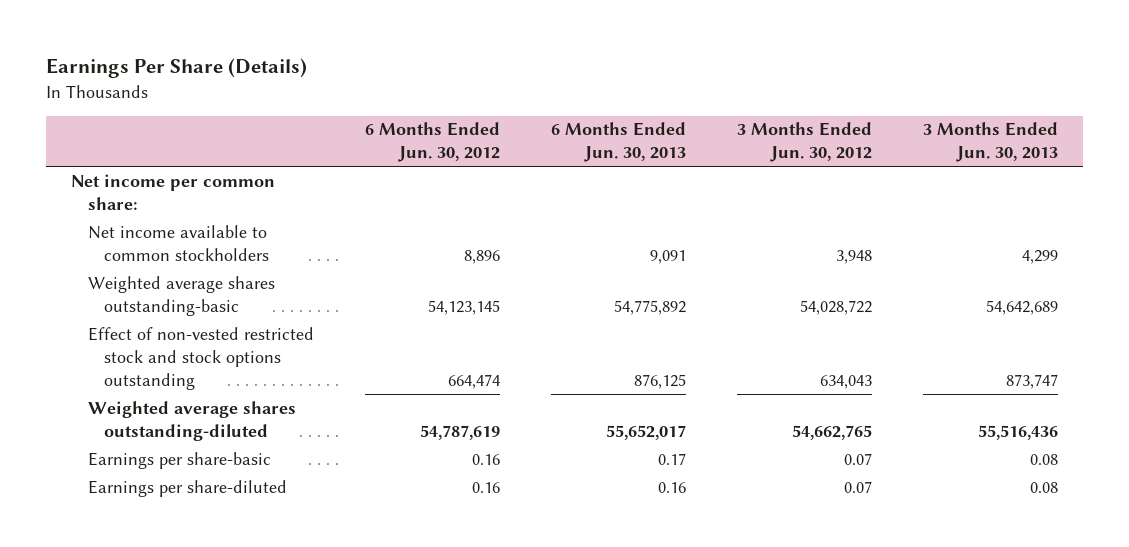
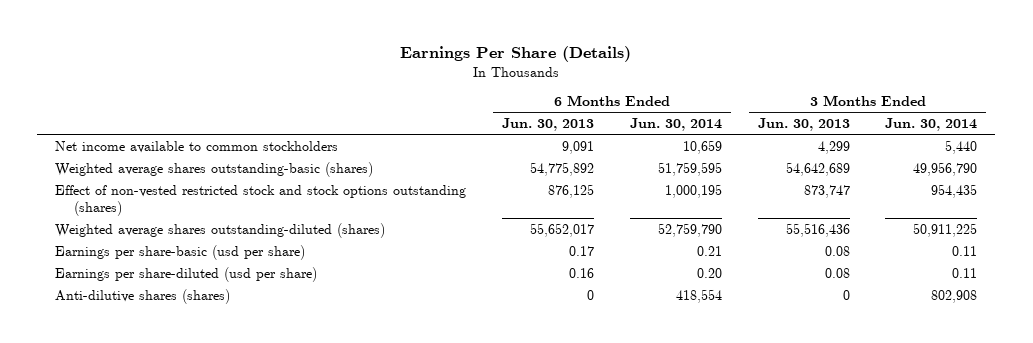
[364,122,500,163] 6 Months Ended Jun. 30, 2012 -> none
[736,122,872,163] 3 Months Ended Jun. 30, 2012 -> none
none -> [629,117,722,131] Jun. 30, 2014
none -> [885,117,978,131] Jun. 30, 2014
[71,173,276,210] Net income per common share: -> none
[87,275,275,316] Weighted average shares outstanding-basic -> [55,161,374,177] Weighted average shares outstanding-basic (shares)
[87,326,314,390] Effect of non-vested restricted stock and stock options outstanding -> [55,184,467,216] Effect of non-vested restricted stock and stock options outstanding (shares)
[87,400,296,441] Weighted average shares outstanding-diluted -> [55,222,386,238] Weighted average shares outstanding-diluted (shares)
[87,451,271,469] Earnings per share-basic -> [55,244,306,260] Earnings per share-basic (usd per share)
[87,479,287,497] Earnings per share-diluted -> [55,266,318,282] Earnings per share-diluted (usd per share)
none -> [55,288,231,304] Anti-dilutive shares (shares)

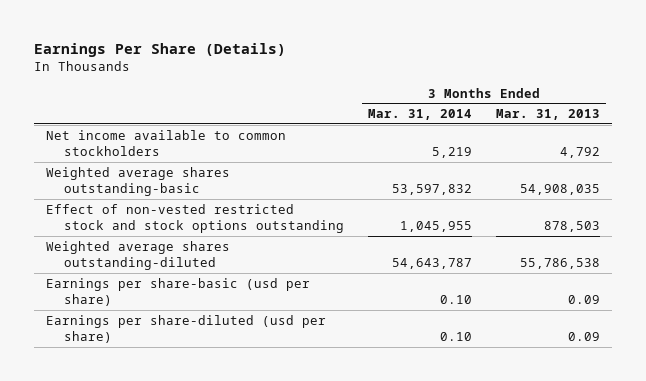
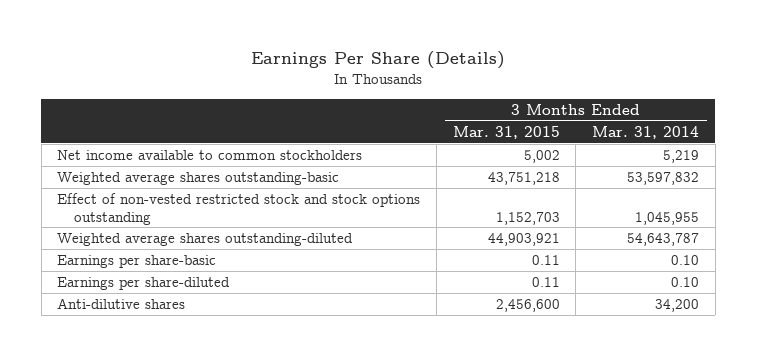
[495,109,600,121] Mar. 31, 2013 -> none
none -> [452,125,560,139] Mar. 31, 2015
[45,277,310,307] Earnings per share-basic (usd per share) -> [57,255,217,269] Earnings per share-basic
[45,314,326,344] Earnings per share-diluted (usd per share) -> [57,277,231,291] Earnings per share-diluted
none -> [57,298,186,310] Anti-dilutive shares

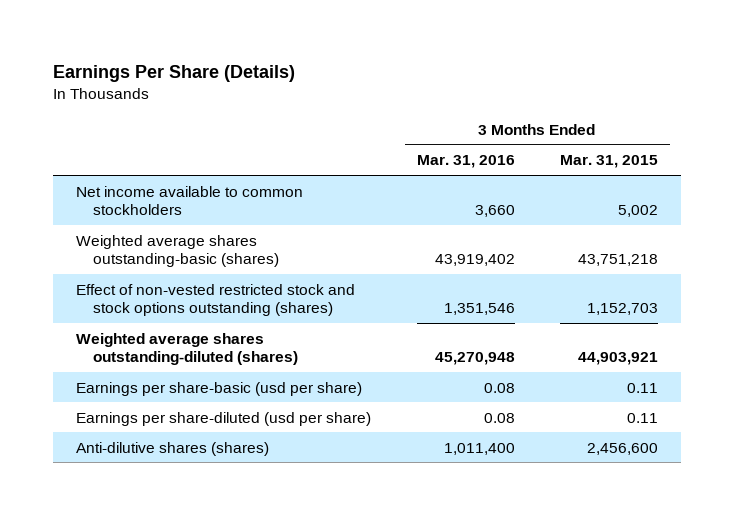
[592,125,700,139] Mar. 31, 2014 -> none
none -> [416,155,515,169] Mar. 31, 2016
[57,172,340,186] Weighted average shares outstanding-basic -> [76,234,280,268] Weighted average shares outstanding-basic (shares)
[57,193,421,225] Effect of non-vested restricted stock and stock options outstanding -> [76,283,356,317] Effect of non-vested restricted stock and stock options outstanding (shares)
[57,233,354,247] Weighted average shares outstanding-diluted -> [76,332,299,366] Weighted average shares outstanding-diluted (shares)
[57,255,217,269] Earnings per share-basic -> [76,381,363,396] Earnings per share-basic (usd per share)
[57,277,231,291] Earnings per share-diluted -> [76,411,372,426] Earnings per share-diluted (usd per share)
[57,298,186,310] Anti-dilutive shares -> [76,441,270,456] Anti-dilutive shares (shares)

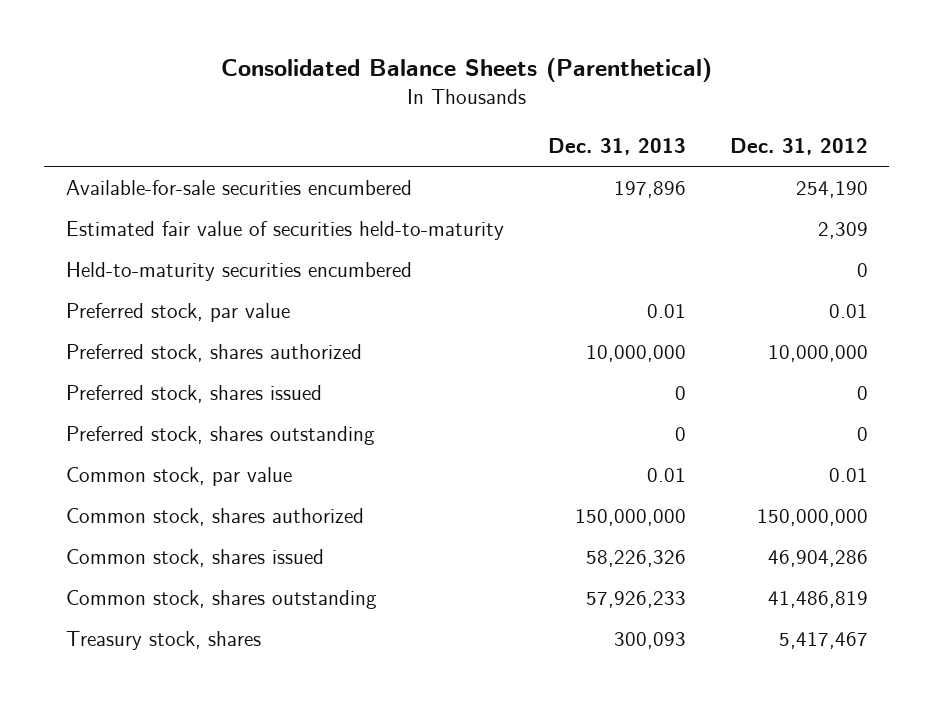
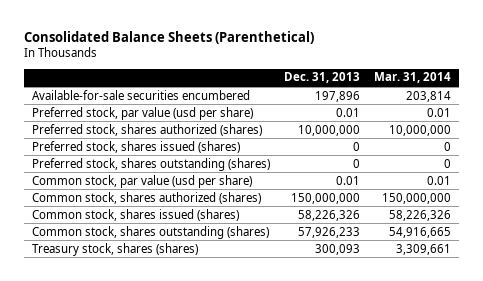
[729,137,868,155] Dec. 31, 2012 -> none
none -> [374,72,452,84] Mar. 31, 2014
[66,220,505,240] Estimated fair value of securities held-to-maturity -> none
[66,261,413,281] Held-to-maturity securities encumbered -> none
[66,302,291,322] Preferred stock, par value -> [31,106,253,120] Preferred stock, par value (usd per share)
[66,343,363,362] Preferred stock, shares authorized -> [31,123,262,136] Preferred stock, shares authorized (shares)
[66,384,323,403] Preferred stock, shares issued -> [31,140,240,153] Preferred stock, shares issued (shares)
[66,425,376,445] Preferred stock, shares outstanding -> [31,157,270,171] Preferred stock, shares outstanding (shares)
[66,466,293,486] Common stock, par value -> [31,174,252,188] Common stock, par value (usd per share)
[66,507,365,526] Common stock, shares authorized -> [31,191,261,204] Common stock, shares authorized (shares)
[66,548,325,567] Common stock, shares issued -> [31,208,239,221] Common stock, shares issued (shares)
[66,589,378,609] Common stock, shares outstanding -> [31,225,269,239] Common stock, shares outstanding (shares)
[66,630,262,650] Treasury stock, shares -> [31,242,198,256] Treasury stock, shares (shares)

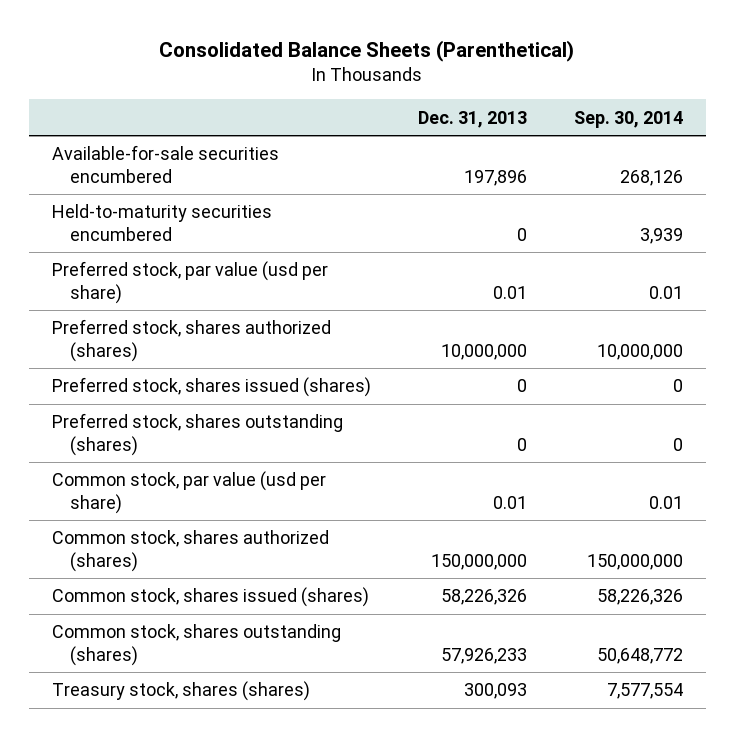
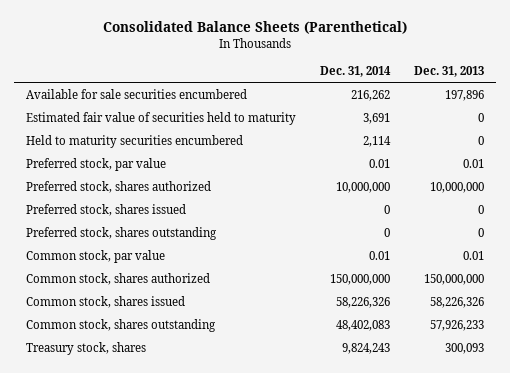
[573,110,683,128] Sep. 30, 2014 -> none
none -> [320,65,392,77] Dec. 31, 2014
[52,145,280,183] Available-for-sale securities encumbered -> [26,88,248,99] Available for sale securities encumbered
none -> [26,111,297,125] Estimated fair value of securities held to maturity
[52,204,273,241] Held-to-maturity securities encumbered -> [26,134,244,148] Held to maturity securities encumbered
[52,261,329,304] Preferred stock, par value (usd per share) -> [26,157,167,171] Preferred stock, par value
[52,319,332,362] Preferred stock, shares authorized (shares) -> [26,180,212,193] Preferred stock, shares authorized
[52,377,372,398] Preferred stock, shares issued (shares) -> [26,203,187,216] Preferred stock, shares issued
[52,413,344,456] Preferred stock, shares outstanding (shares) -> [26,226,218,240] Preferred stock, shares outstanding
[52,471,327,514] Common stock, par value (usd per share) -> [26,249,166,263] Common stock, par value
[52,530,330,572] Common stock, shares authorized (shares) -> [26,272,211,285] Common stock, shares authorized
[52,587,370,608] Common stock, shares issued (shares) -> [26,295,186,308] Common stock, shares issued
[52,624,342,666] Common stock, shares outstanding (shares) -> [26,318,217,332] Common stock, shares outstanding
[52,681,311,702] Treasury stock, shares (shares) -> [26,341,147,355] Treasury stock, shares

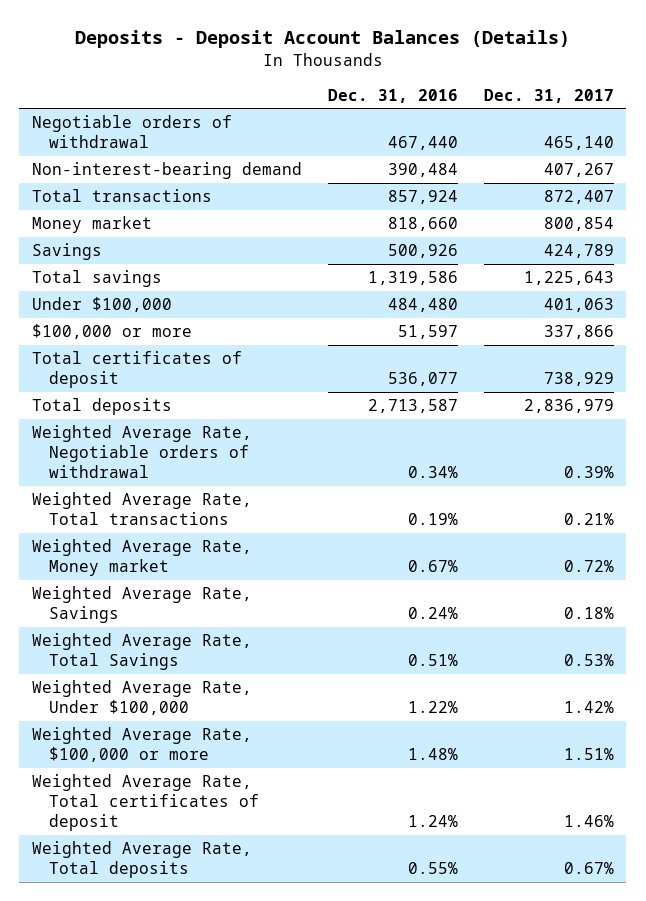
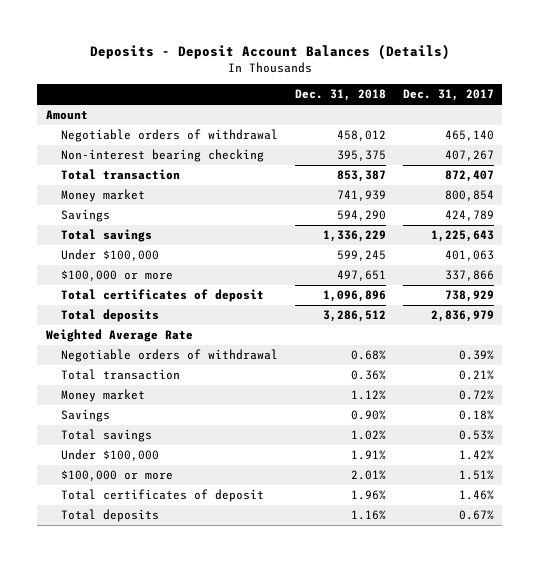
[327,88,458,103] Dec. 31, 2016 -> none
none -> [295,89,387,102] Dec. 31, 2018
none -> [45,110,88,121] Amount
[32,162,303,180] Non-interest-bearing demand -> [61,149,265,163] Non-interest bearing checking
[32,189,213,203] Total transactions -> [61,169,181,181] Total transaction
none -> [45,329,193,343] Weighted Average Rate
[32,425,253,479] Weighted Average Rate, Negotiable orders of withdrawal -> [61,349,279,363] Negotiable orders of withdrawal
[32,492,253,526] Weighted Average Rate, Total transactions -> [61,369,181,381] Total transaction
[32,539,253,577] Weighted Average Rate, Money market -> [61,389,146,403] Money market
[32,586,253,624] Weighted Average Rate, Savings -> [61,409,111,423] Savings
[32,633,253,671] Weighted Average Rate, Total Savings -> [61,429,153,443] Total savings
[32,680,253,716] Weighted Average Rate, Under $100,000 -> [61,449,160,462] Under $100,000
[32,727,253,763] Weighted Average Rate, $100,000 or more -> [61,470,174,482] $100,000 or more
[32,774,259,832] Weighted Average Rate, Total certificates of deposit -> [61,489,265,503] Total certificates of deposit
[32,841,253,879] Weighted Average Rate, Total deposits -> [61,509,160,523] Total deposits

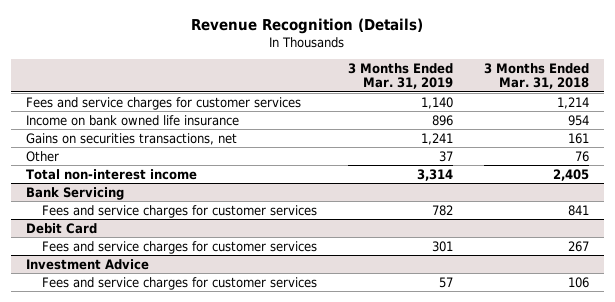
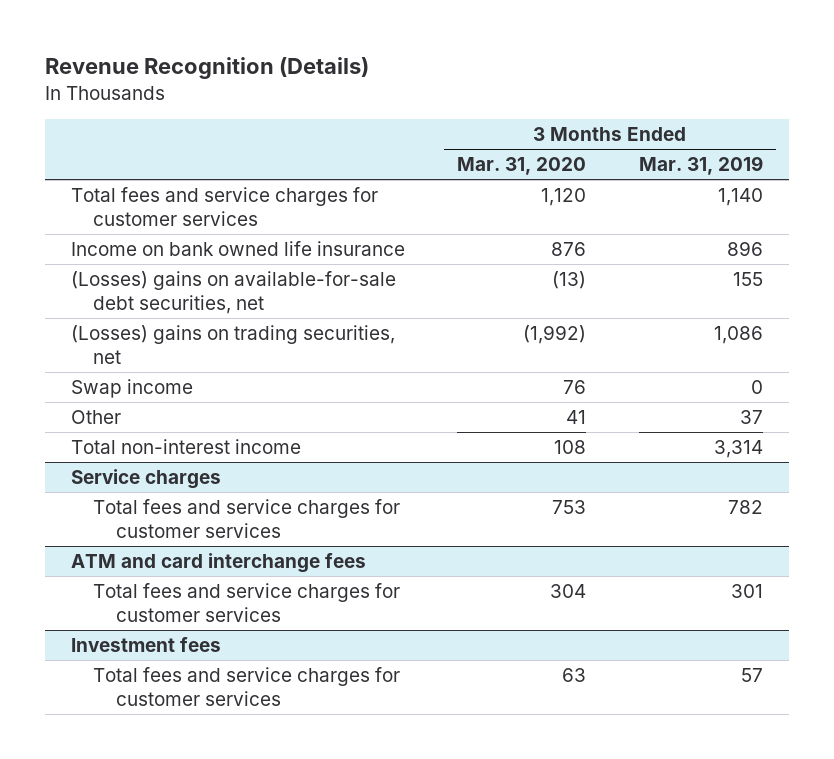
[483,62,589,90] 3 Months Ended Mar. 31, 2018 -> none
none -> [457,156,587,175] Mar. 31, 2020
[26,96,302,110] Fees and service charges for customer services -> [70,186,378,226] Total fees and service charges for customer services
none -> [70,270,396,314] (Losses) gains on available-for-sale debt securities, net
[26,132,238,145] Gains on securities transactions, net -> [70,324,395,364] (Losses) gains on trading securities, net
[420,132,453,145] 1,241 -> [714,325,764,344] 1,086
none -> [70,378,193,398] Swap income
[26,186,125,200] Bank Servicing -> [70,468,221,489] Service charges
[41,204,317,218] Fees and service charges for customer services -> [93,498,401,538] Total fees and service charges for customer services
[26,222,98,234] Debit Card -> [70,552,366,573] ATM and card interchange fees
[41,240,317,254] Fees and service charges for customer services -> [93,582,401,622] Total fees and service charges for customer services
[26,258,150,270] Investment Advice -> [70,636,221,652] Investment fees
[41,276,317,290] Fees and service charges for customer services -> [93,666,401,706] Total fees and service charges for customer services

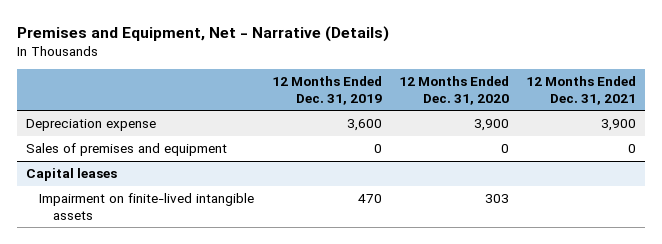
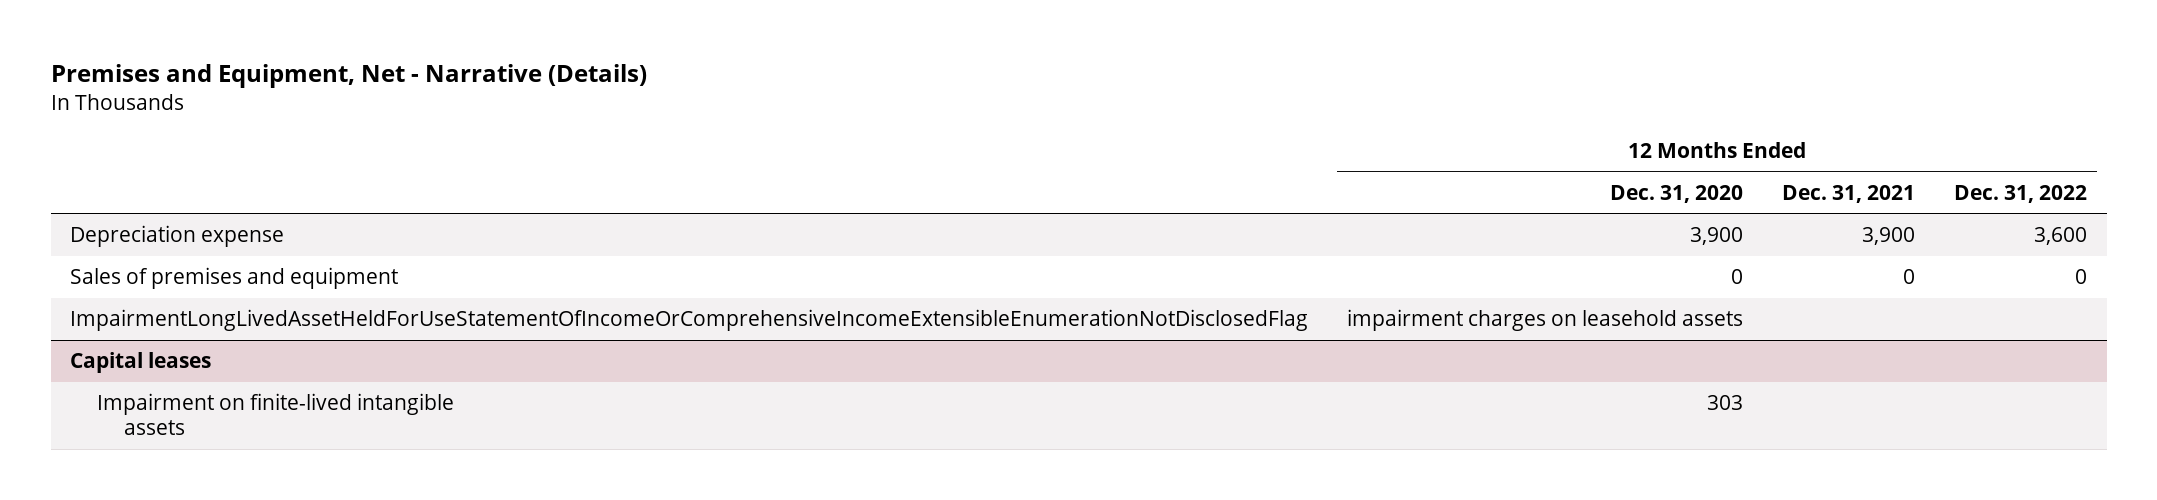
[271,76,382,105] 12 Months Ended Dec. 31, 2019 -> none
none -> [1954,184,2088,203] Dec. 31, 2022
none -> [70,309,1309,332] ImpairmentLongLivedAssetHeldForUseStatementOfIncomeOrComprehensiveIncomeExtensibleEnumerationNotDisclosedFlag

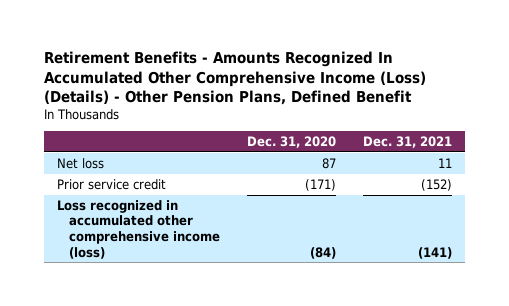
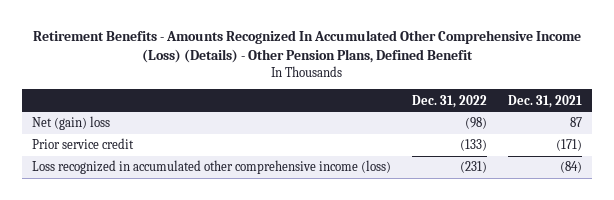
[246,136,336,149] Dec. 31, 2020 -> none
none -> [412,94,488,108] Dec. 31, 2022
[57,157,105,169] Net loss -> [32,116,111,131] Net (gain) loss
[437,157,452,168] 11 -> [569,117,582,128] 87
[420,178,452,191] (152) -> [555,139,582,152] (171)
[417,246,452,259] (141) -> [559,161,582,174] (84)

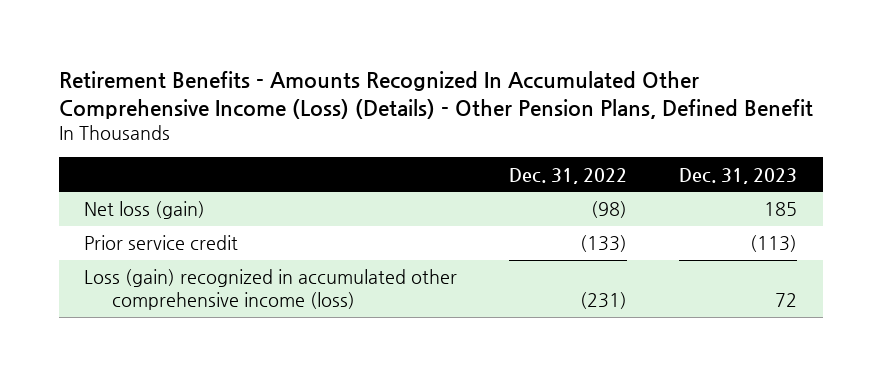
[507,94,582,108] Dec. 31, 2021 -> none
none -> [679,167,798,184] Dec. 31, 2023
[32,116,111,131] Net (gain) loss -> [84,201,206,220] Net loss (gain)
[32,160,392,175] Loss recognized in accumulated other comprehensive income (loss) -> [84,269,458,311] Loss (gain) recognized in accumulated other comprehensive income (loss)

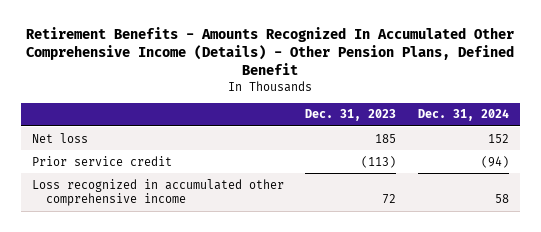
[58,70,813,119] Retirement Benefits - Amounts Recognized In Accumulated Other Comprehensive Income (Loss) (Details) - Other Pension Plans, Defined Benefit -> [26,27,515,76] Retirement Benefits - Amounts Recognized In Accumulated Other Comprehensive Income (Details) - Other Pension Plans, Defined Benefit
[509,167,628,184] Dec. 31, 2022 -> none
none -> [417,109,509,122] Dec. 31, 2024
[84,201,206,220] Net loss (gain) -> [31,132,88,143] Net loss
[84,269,458,311] Loss (gain) recognized in accumulated other comprehensive income (loss) -> [31,178,284,207] Loss recognized in accumulated other comprehensive income

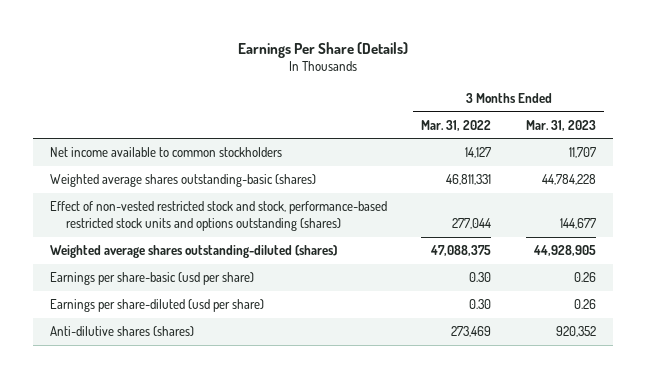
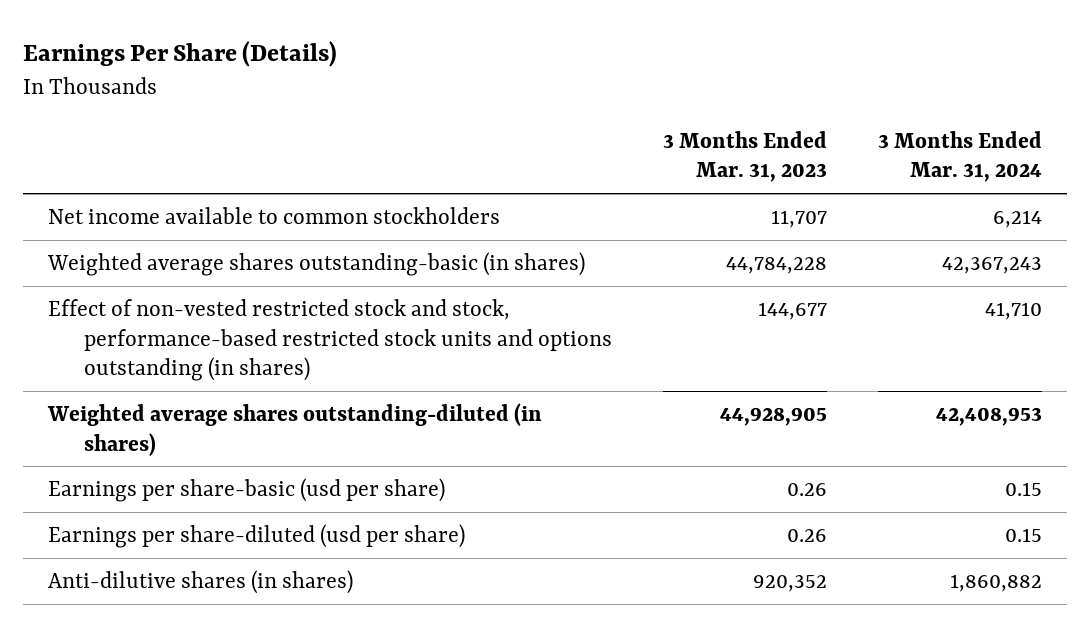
[421,119,492,131] Mar. 31, 2022 -> none
none -> [877,130,1042,183] 3 Months Ended Mar. 31, 2024
[50,174,317,188] Weighted average shares outstanding-basic (shares) -> [47,251,586,276] Weighted average shares outstanding-basic (in shares)
[50,201,388,231] Effect of non-vested restricted stock and stock, performance-based restricted stock units and options outstanding (shares) -> [48,298,612,382] Effect of non-vested restricted stock and stock, performance-based restricted stock units and options outstanding (in shares)
[50,245,338,259] Weighted average shares outstanding-diluted (shares) -> [47,402,543,456] Weighted average shares outstanding-diluted (in shares)
[50,326,195,337] Anti-dilutive shares (shares) -> [48,569,354,594] Anti-dilutive shares (in shares)

